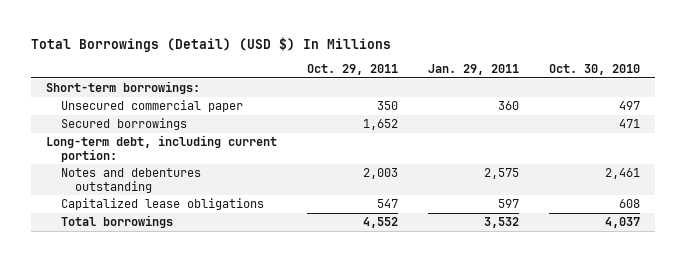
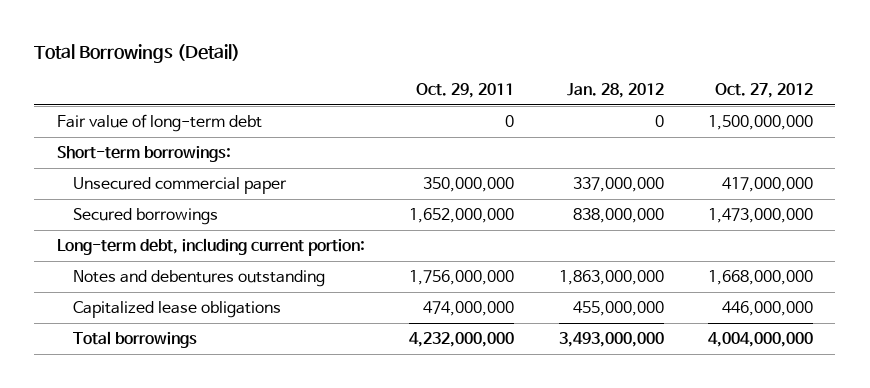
[31,36,392,52] Total Borrowings (Detail) (USD $) In Millions -> [34,44,241,64] Total Borrowings (Detail)
[427,64,519,76] Jan. 29, 2011 -> none
[548,64,640,76] Oct. 30, 2010 -> none
none -> [566,82,664,98] Jan. 28, 2012
none -> [714,82,813,98] Oct. 27, 2012
none -> [56,113,262,132] Fair value of long-term debt
[376,101,398,111] 350 -> [423,176,515,192] 350,000,000
[362,119,398,131] 1,652 -> [409,207,515,223] 1,652,000,000
[362,168,398,180] 2,003 -> [409,269,515,285] 1,756,000,000
[376,199,398,209] 547 -> [423,300,515,316] 474,000,000
[362,217,398,229] 4,552 -> [409,331,515,347] 4,232,000,000

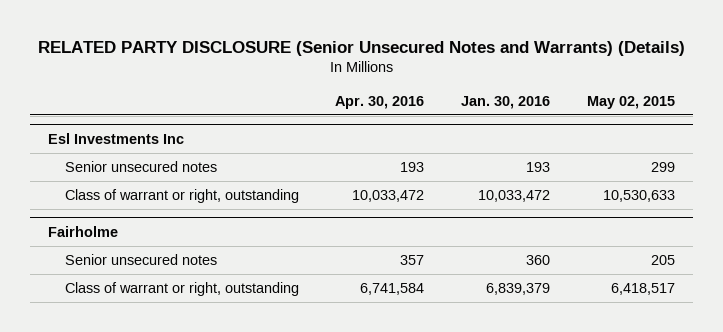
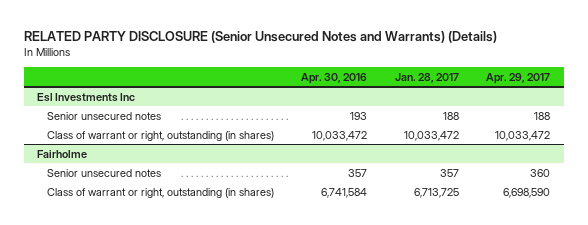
[461,95,551,109] Jan. 30, 2016 -> none
[587,95,676,109] May 02, 2015 -> none
none -> [394,72,459,83] Jan. 28, 2017
none -> [486,72,551,84] Apr. 29, 2017
[64,188,299,203] Class of warrant or right, outstanding -> [46,130,274,141] Class of warrant or right, outstanding (in shares)
[64,281,299,296] Class of warrant or right, outstanding -> [46,187,274,198] Class of warrant or right, outstanding (in shares)

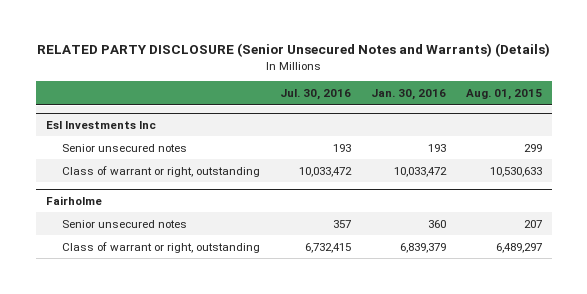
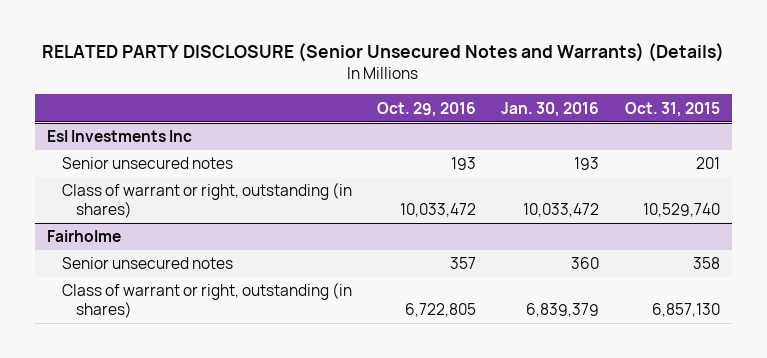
[279,89,351,101] Jul. 30, 2016 -> none
[465,89,542,101] Aug. 01, 2015 -> none
none -> [377,101,477,117] Oct. 29, 2016
none -> [624,101,720,117] Oct. 31, 2015
[61,165,260,177] Class of warrant or right, outstanding -> [61,182,352,219] Class of warrant or right, outstanding (in shares)
[61,241,260,253] Class of warrant or right, outstanding -> [61,282,352,319] Class of warrant or right, outstanding (in shares)

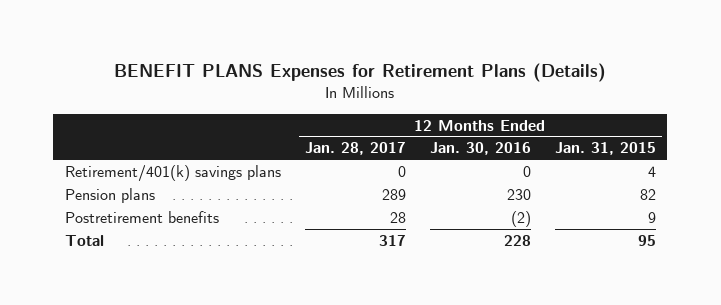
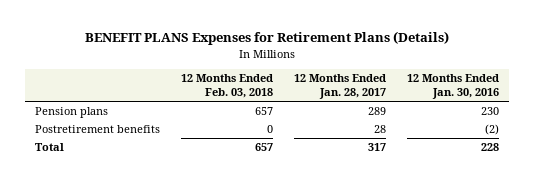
[554,142,656,156] Jan. 31, 2015 -> none
none -> [181,74,274,99] 12 Months Ended Feb. 03, 2018
[65,164,282,182] Retirement/401(k) savings plans -> none

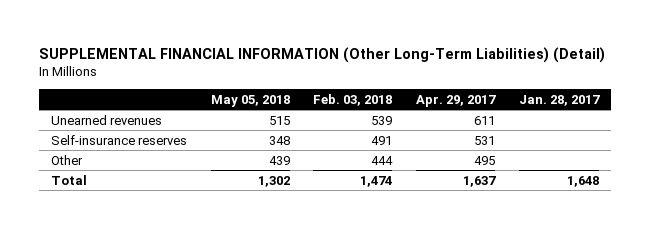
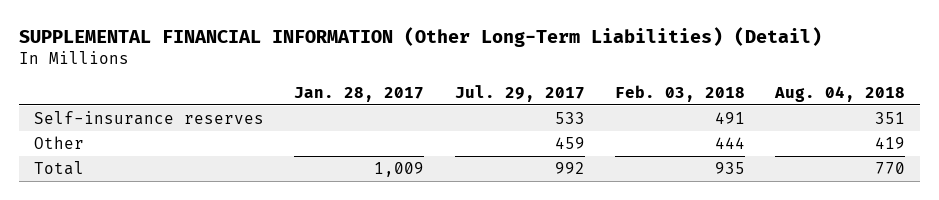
[210,94,290,107] May 05, 2018 -> none
[416,94,497,107] Apr. 29, 2017 -> none
none -> [454,84,585,102] Jul. 29, 2017
none -> [774,85,906,102] Aug. 04, 2018
[50,114,162,125] Unearned revenues -> none
[360,175,393,187] 1,474 -> [714,161,745,174] 935
[567,175,600,187] 1,648 -> [374,161,425,177] 1,009

